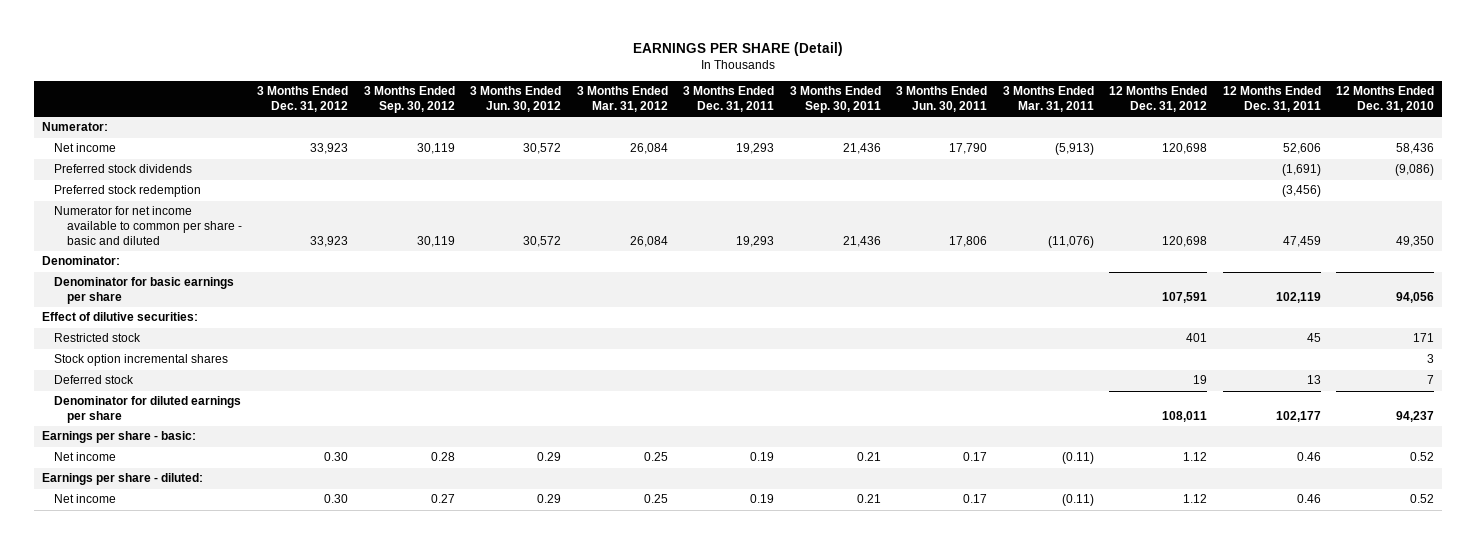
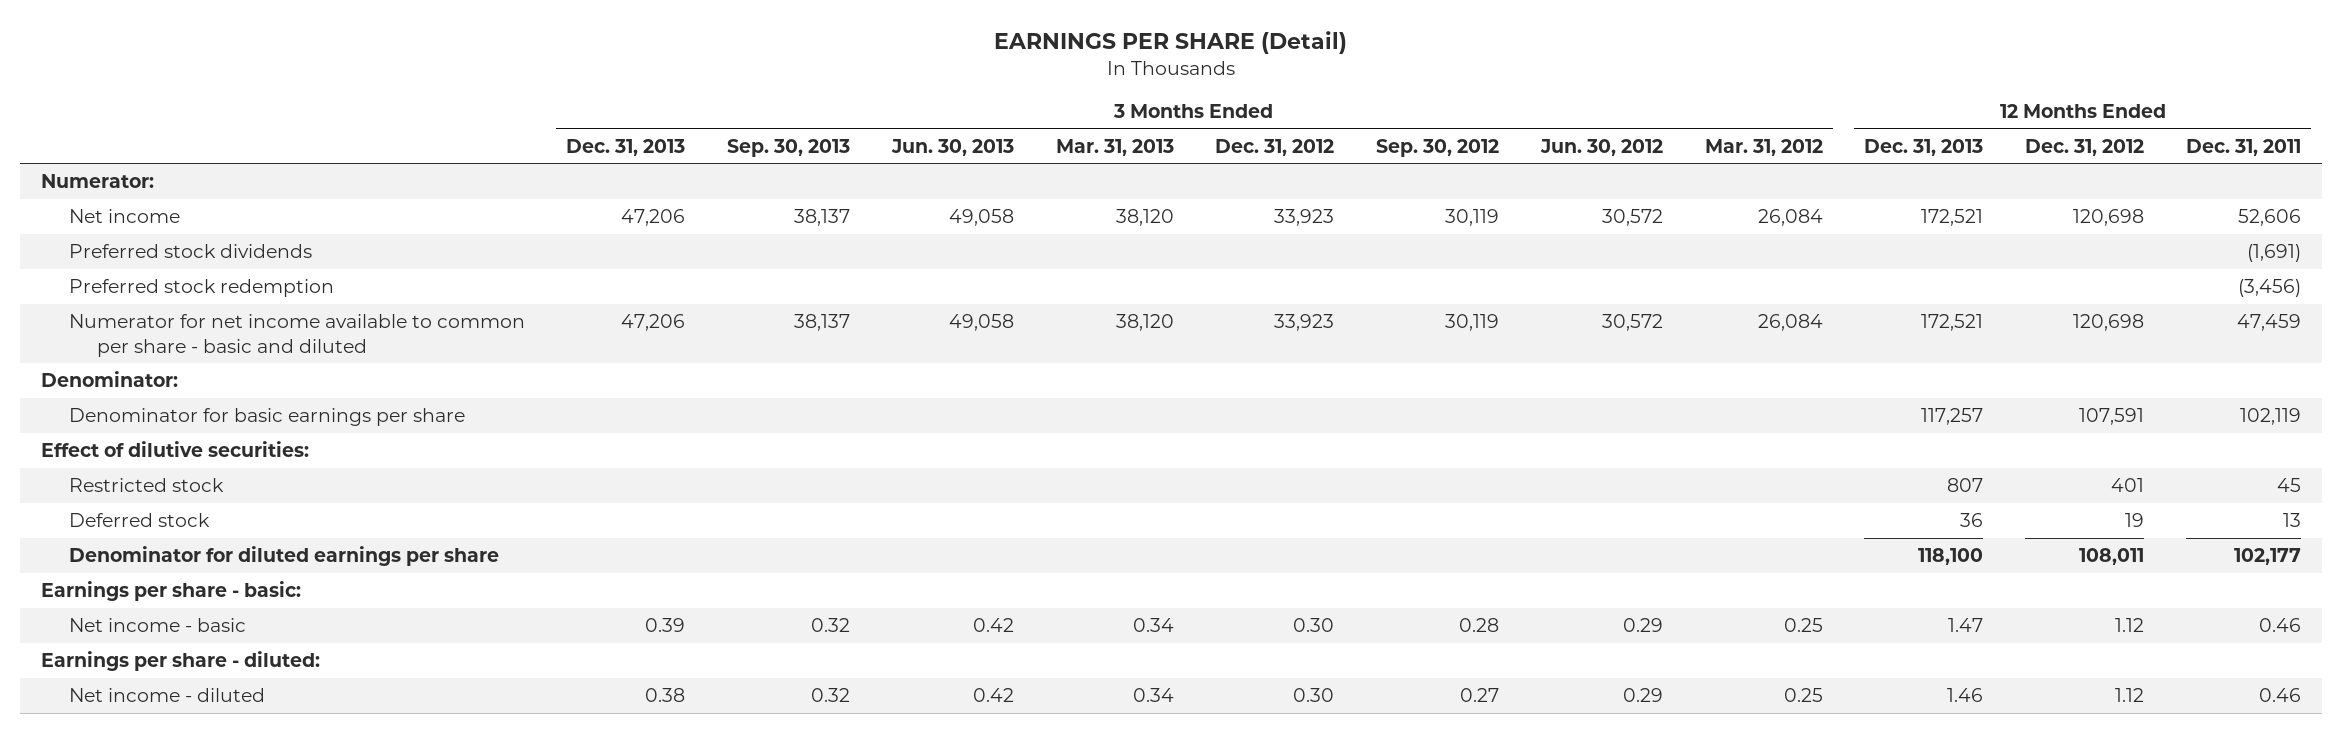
[683,86,775,113] 3 Months Ended Dec. 31, 2011 -> none
[789,86,881,114] 3 Months Ended Sep. 30, 2011 -> none
[896,86,988,113] 3 Months Ended Jun. 30, 2011 -> none
[1002,86,1094,113] 3 Months Ended Mar. 31, 2011 -> none
[1336,86,1435,113] 12 Months Ended Dec. 31, 2010 -> none
none -> [566,138,686,156] Dec. 31, 2013
none -> [727,138,851,157] Sep. 30, 2013
none -> [890,138,1014,156] Jun. 30, 2013
none -> [1055,138,1174,156] Mar. 31, 2013
none -> [1864,138,1984,156] Dec. 31, 2013
[54,354,229,367] Stock option incremental shares -> none
[54,452,117,462] Net income -> [68,617,246,632] Net income - basic
[54,494,117,504] Net income -> [68,687,265,702] Net income - diluted

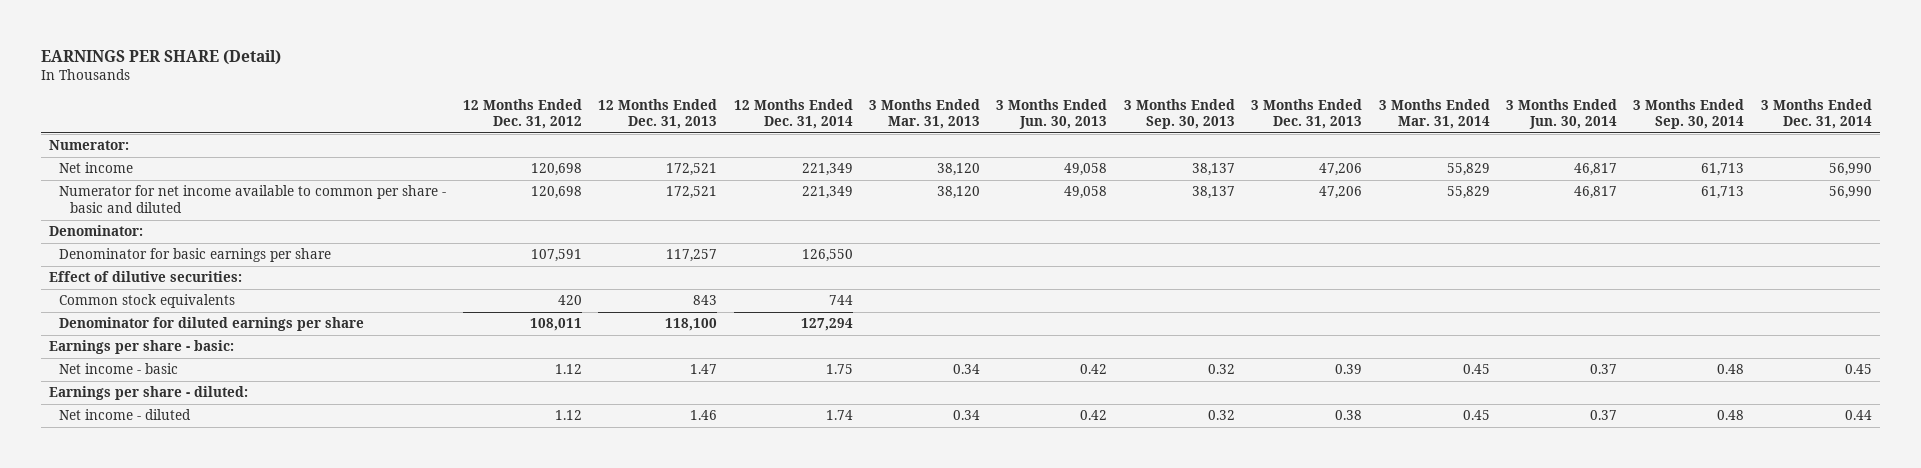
[1215,138,1335,156] Dec. 31, 2012 -> none
[1376,138,1500,157] Sep. 30, 2012 -> none
[1539,138,1663,156] Jun. 30, 2012 -> none
[1704,138,1823,156] Mar. 31, 2012 -> none
[2185,138,2301,156] Dec. 31, 2011 -> none
none -> [733,98,853,130] 12 Months Ended Dec. 31, 2014
none -> [1378,98,1490,130] 3 Months Ended Mar. 31, 2014
none -> [1505,98,1617,130] 3 Months Ended Jun. 30, 2014
none -> [1633,98,1745,130] 3 Months Ended Sep. 30, 2014
none -> [1760,98,1872,130] 3 Months Ended Dec. 31, 2014
[68,243,312,258] Preferred stock dividends -> none
[68,278,334,297] Preferred stock redemption -> none
[68,477,224,492] Restricted stock -> none
[68,512,210,527] Deferred stock -> none
none -> [59,294,236,309] Common stock equivalents

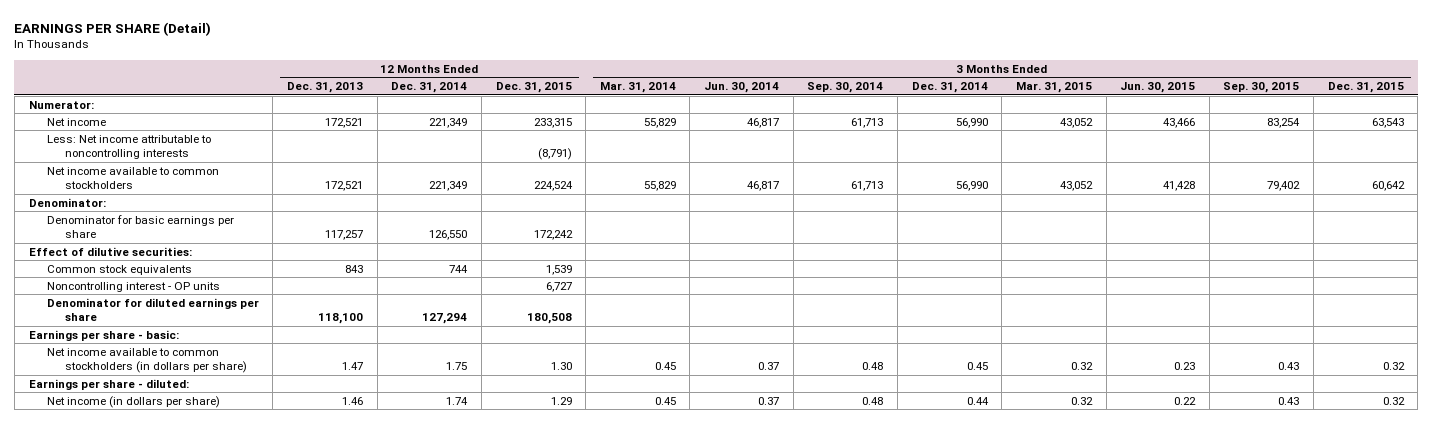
[462,98,582,130] 12 Months Ended Dec. 31, 2012 -> none
[868,98,980,130] 3 Months Ended Mar. 31, 2013 -> none
[996,98,1108,130] 3 Months Ended Jun. 30, 2013 -> none
[1123,98,1235,130] 3 Months Ended Sep. 30, 2013 -> none
[1251,98,1363,130] 3 Months Ended Dec. 31, 2013 -> none
none -> [495,82,572,94] Dec. 31, 2015
none -> [1015,82,1092,94] Mar. 31, 2015
none -> [1120,82,1196,94] Jun. 30, 2015
none -> [1223,82,1300,94] Sep. 30, 2015
none -> [1327,82,1404,94] Dec. 31, 2015
none -> [46,134,211,160] Less: Net income attributable to noncontrolling interests
[59,185,447,214] Numerator for net income available to common per share - basic and diluted -> [46,166,219,190] Net income available to common stockholders
none -> [46,281,220,292] Noncontrolling interest - OP units
[59,363,179,375] Net income - basic -> [46,347,247,374] Net income available to common stockholders (in dollars per share)
[59,409,192,421] Net income - diluted -> [46,395,220,408] Net income (in dollars per share)

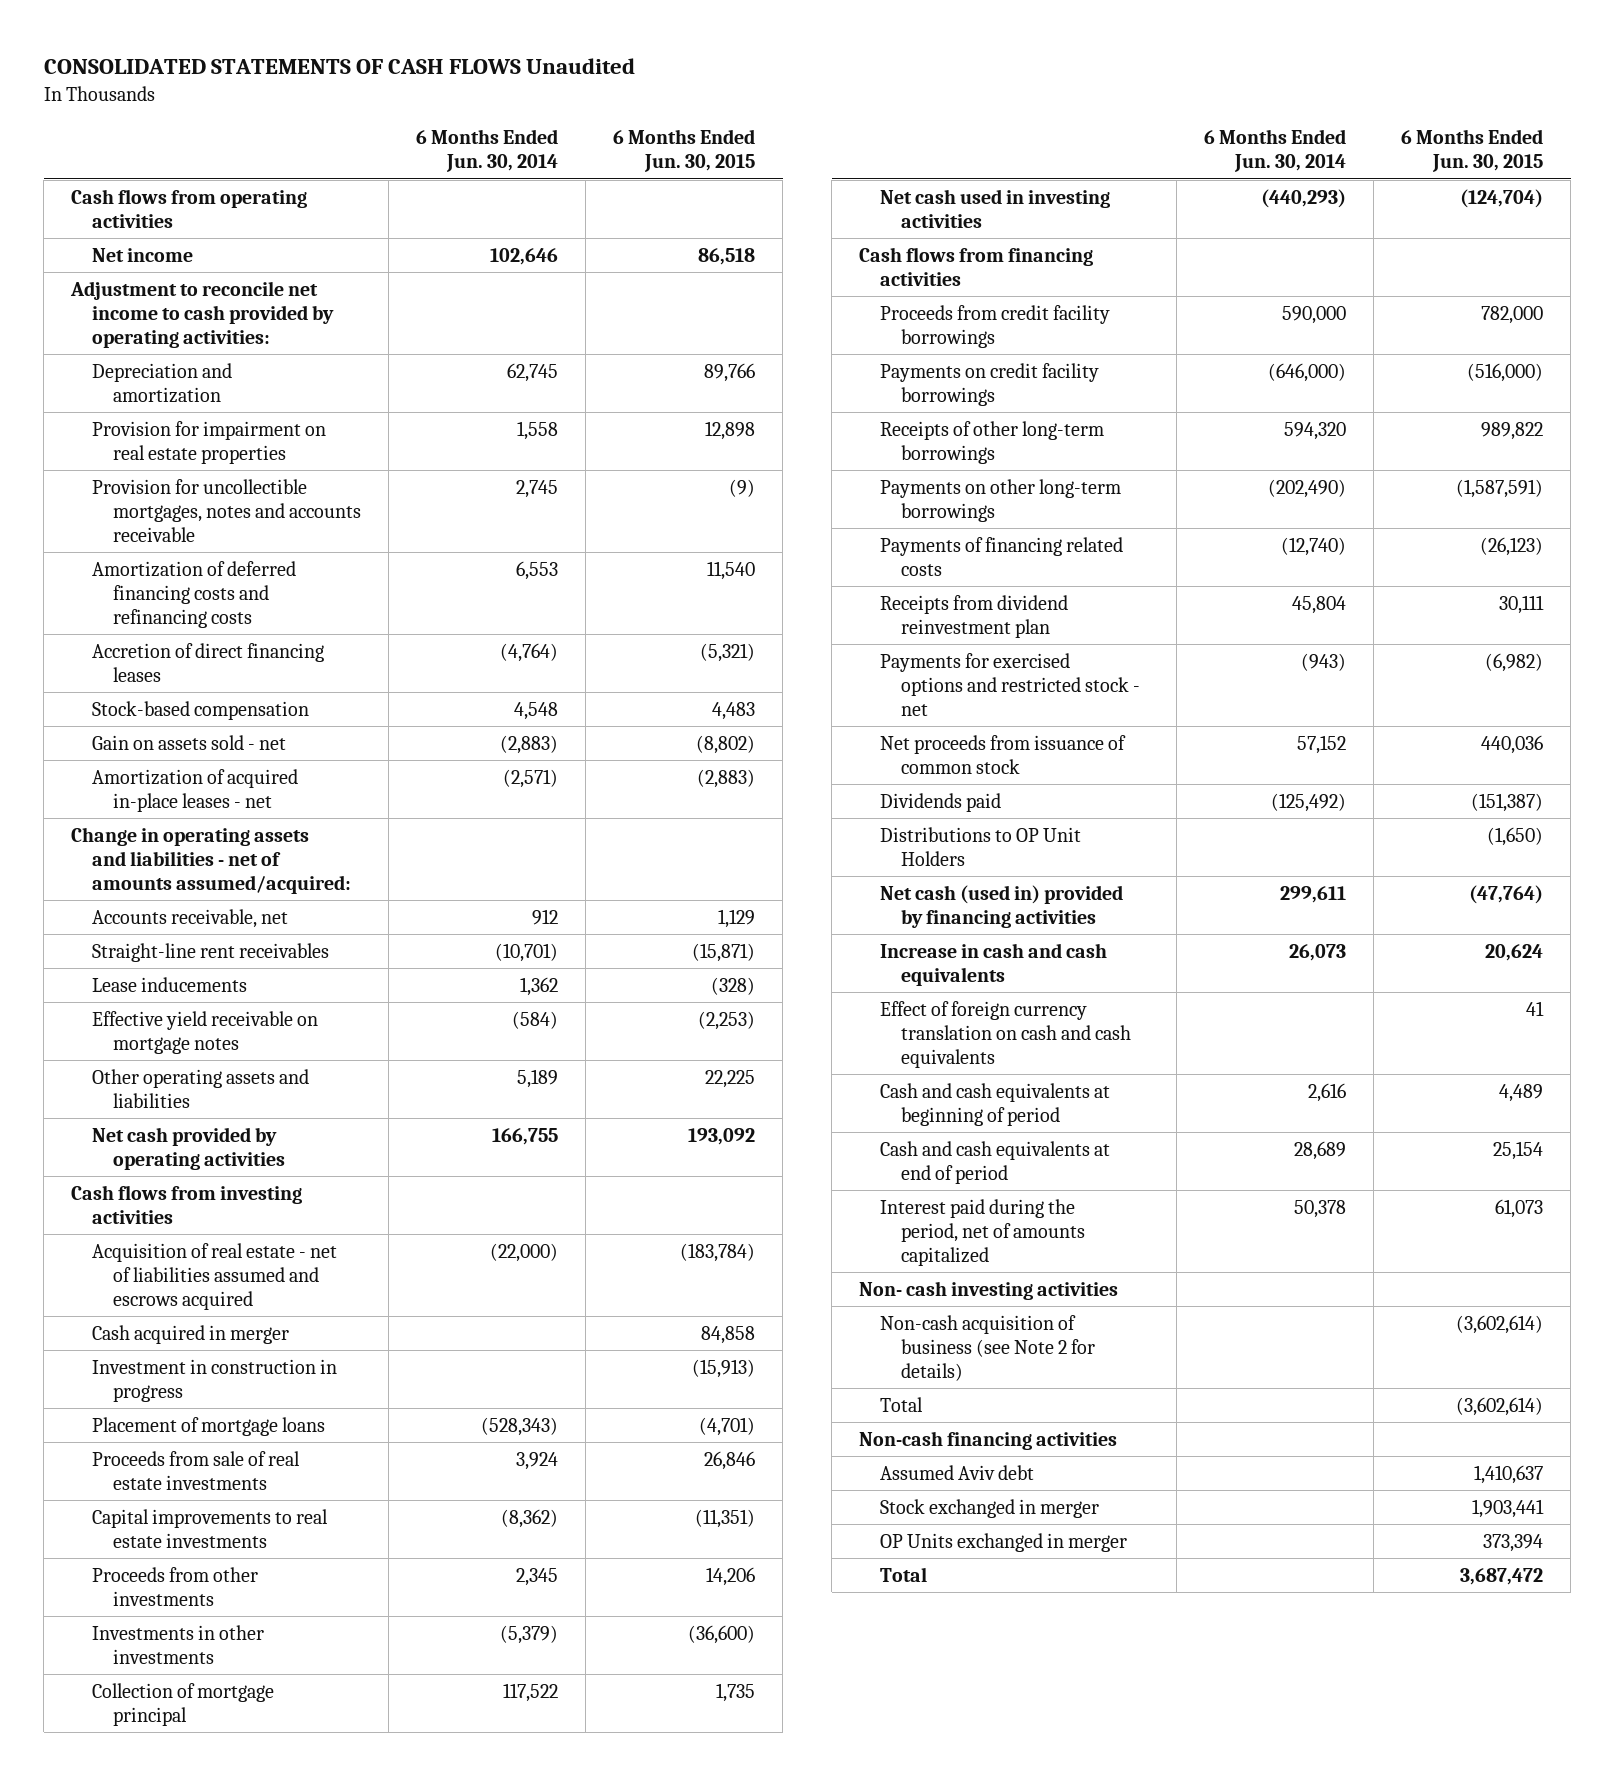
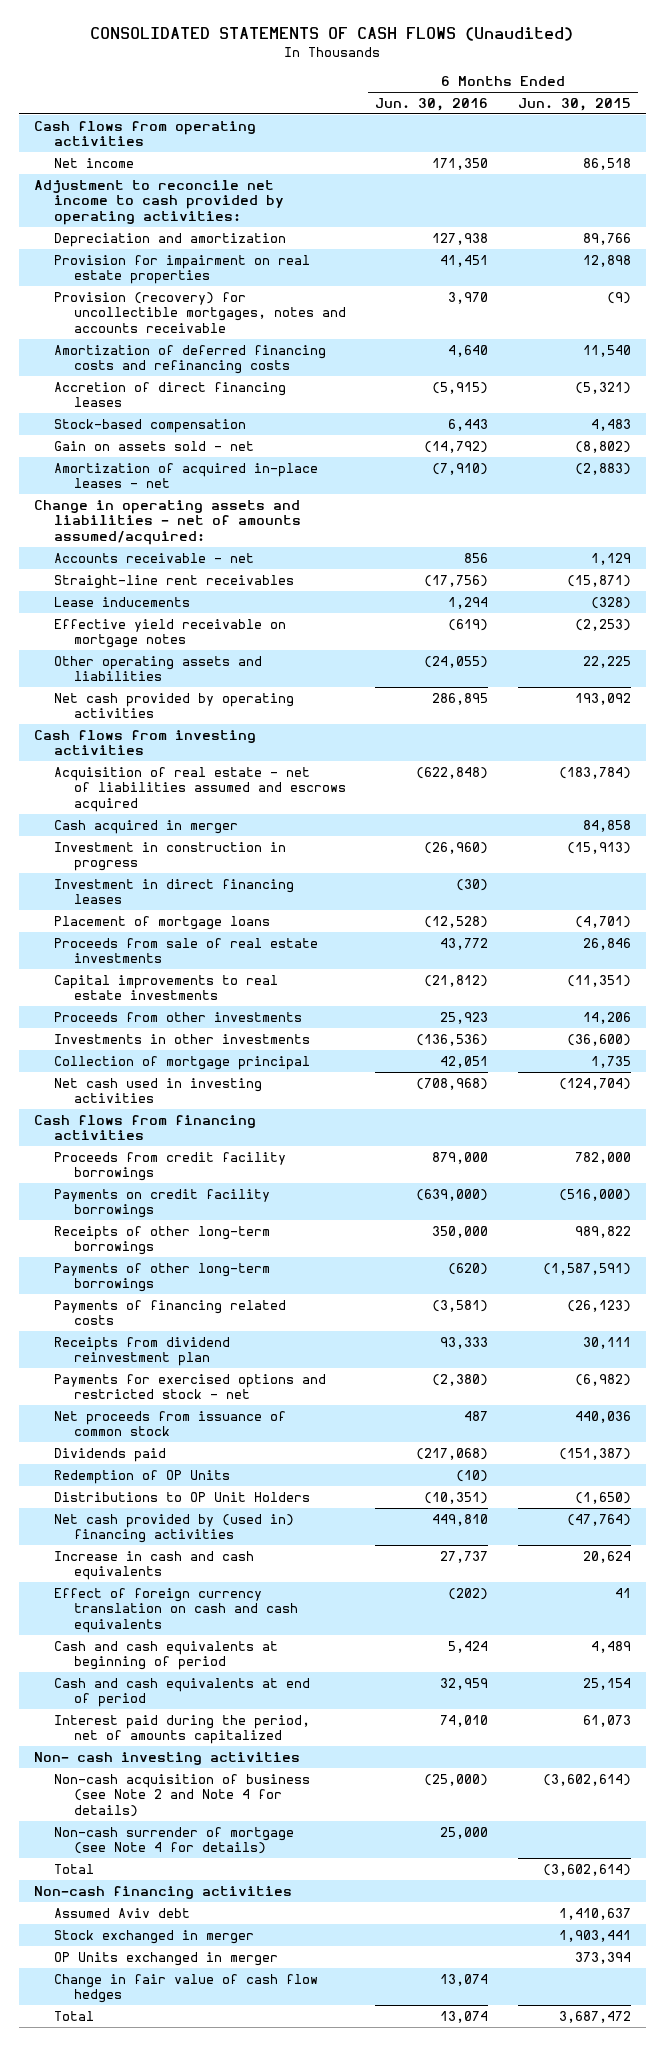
[43,58,635,75] CONSOLIDATED STATEMENTS OF CASH FLOWS Unaudited -> [90,27,574,42] CONSOLIDATED STATEMENTS OF CASH FLOWS (Unaudited)
[416,129,559,173] 6 Months Ended Jun. 30, 2014 -> none
none -> [375,97,489,111] Jun. 30, 2016
[92,478,362,542] Provision for uncollectible mortgages, notes and accounts receivable -> [53,291,346,334] Provision (recovery) for uncollectible mortgages, notes and accounts receivable
[92,908,289,928] Accounts receivable, net -> [53,552,254,563] Accounts receivable - net
none -> [53,878,294,905] Investment in direct financing leases
[880,478,1122,522] Payments on other long-term borrowings -> [53,1262,270,1293] Payments of other long-term borrowings
none -> [53,1469,230,1484] Redemption of OP Units
[880,884,1124,928] Net cash (used in) provided by financing activities -> [53,1513,294,1544] Net cash provided by (used in) financing activities
[880,1314,1096,1381] Non-cash acquisition of business (see Note 2 for details) -> [53,1773,310,1818] Non-cash acquisition of business (see Note 2 and Note 4 for details)
none -> [53,1826,294,1855] Non-cash surrender of mortgage (see Note 4 for details)
none -> [53,1973,318,2004] Change in fair value of cash flow hedges

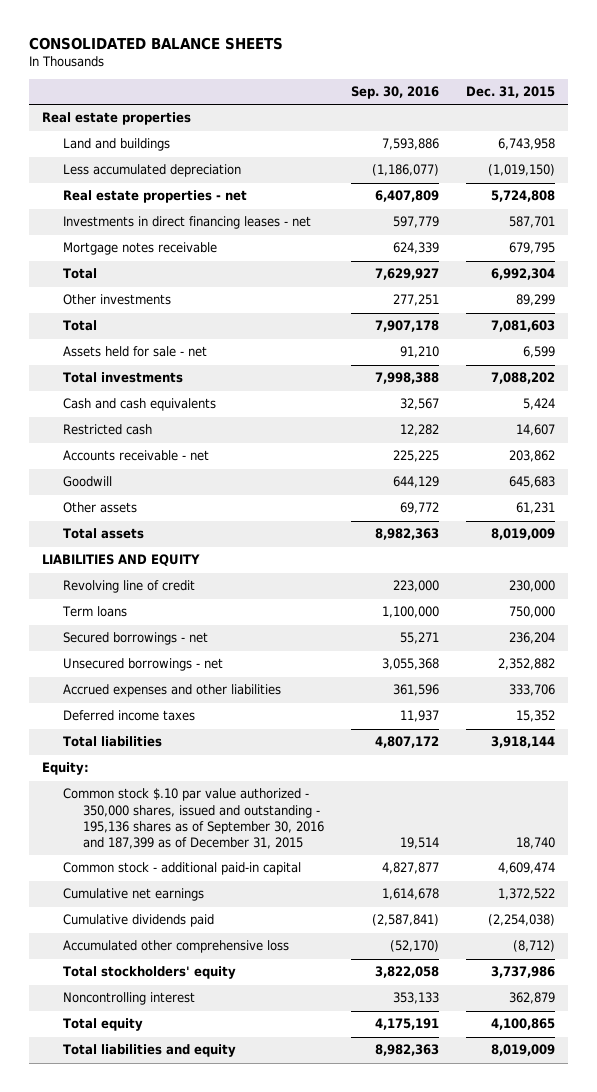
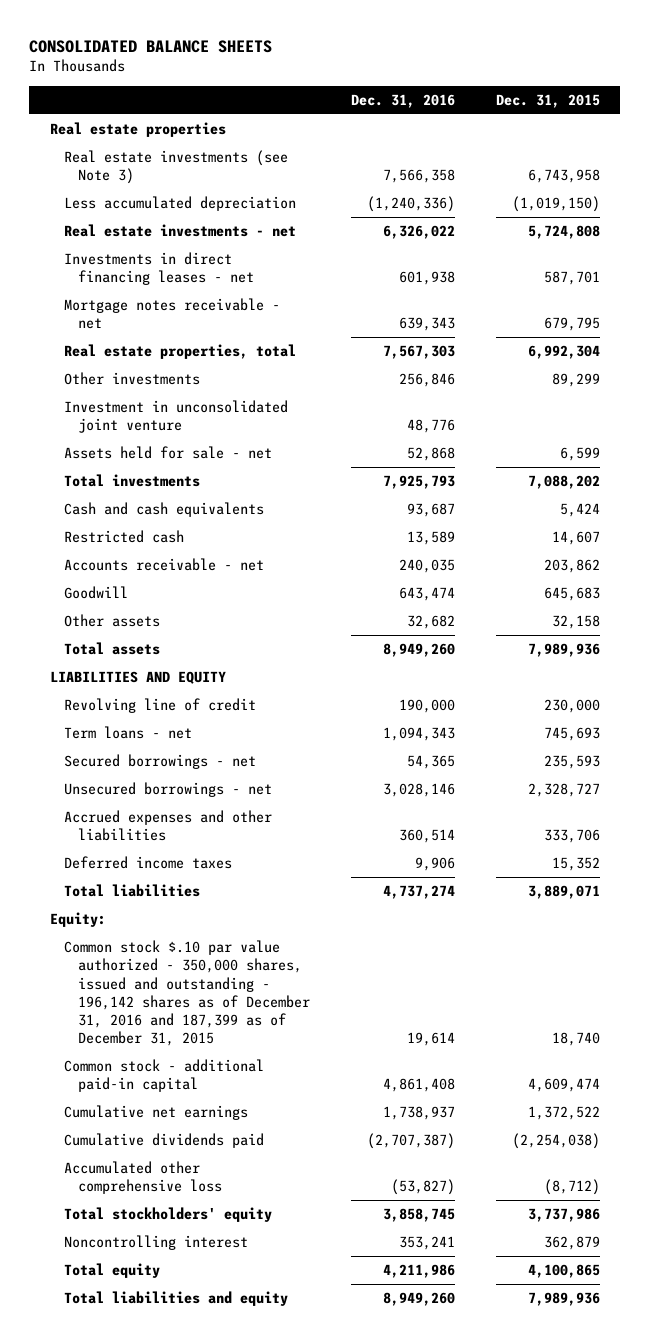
[350,86,439,100] Sep. 30, 2016 -> none
none -> [351,93,456,108] Dec. 31, 2016
[62,138,170,152] Land and buildings -> [63,150,288,185] Real estate investments (see Note 3)
[62,190,247,204] Real estate properties - net -> [63,224,296,238] Real estate investments - net
[62,242,217,256] Mortgage notes receivable -> [63,298,280,330] Mortgage notes receivable - net
[62,268,97,280] Total -> [63,344,296,360] Real estate properties, total
[62,320,97,332] Total -> none
none -> [63,400,288,434] Investment in unconsolidated joint venture
[515,502,555,515] 61,231 -> [551,615,600,630] 32,158
[490,528,555,541] 8,019,009 -> [527,643,600,658] 7,989,936
[61,606,127,618] Term loans -> [63,726,192,740] Term loans - net
[508,606,555,619] 750,000 -> [543,727,600,742] 745,693
[508,632,555,645] 236,204 -> [543,755,600,770] 235,593
[497,658,555,671] 2,352,882 -> [527,783,600,798] 2,328,727
[490,736,555,749] 3,918,144 -> [527,885,600,900] 3,889,071
[62,788,324,849] Common stock $.10 par value authorized - 350,000 shares, issued and outstanding - 195,136 shares as of September 30, 2016 and 187,399 as of December 31, 2015 -> [63,940,311,1047] Common stock $.10 par value authorized - 350,000 shares, issued and outstanding - 196,142 shares as of December 31, 2016 and 187,399 as of December 31, 2015
[490,1044,555,1057] 8,019,009 -> [527,1292,600,1307] 7,989,936

